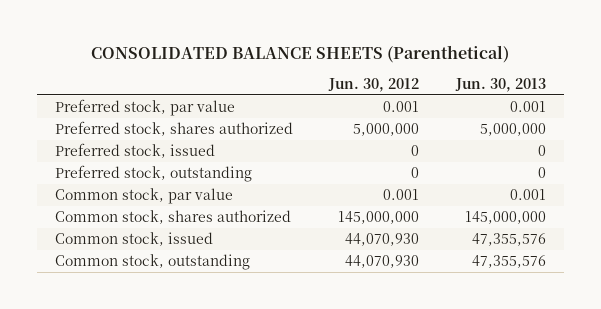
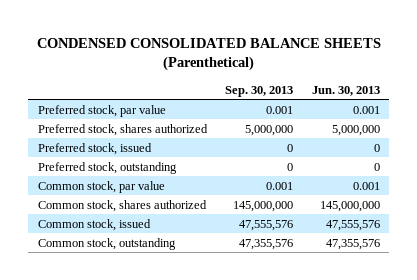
[91,45,510,64] CONSOLIDATED BALANCE SHEETS (Parenthetical) -> [36,37,381,72] CONDENSED CONSOLIDATED BALANCE SHEETS (Parenthetical)
[328,78,420,93] Jun. 30, 2012 -> none
none -> [225,85,294,97] Sep. 30, 2013
[471,233,546,247] 47,355,576 -> [325,219,380,231] 47,555,576

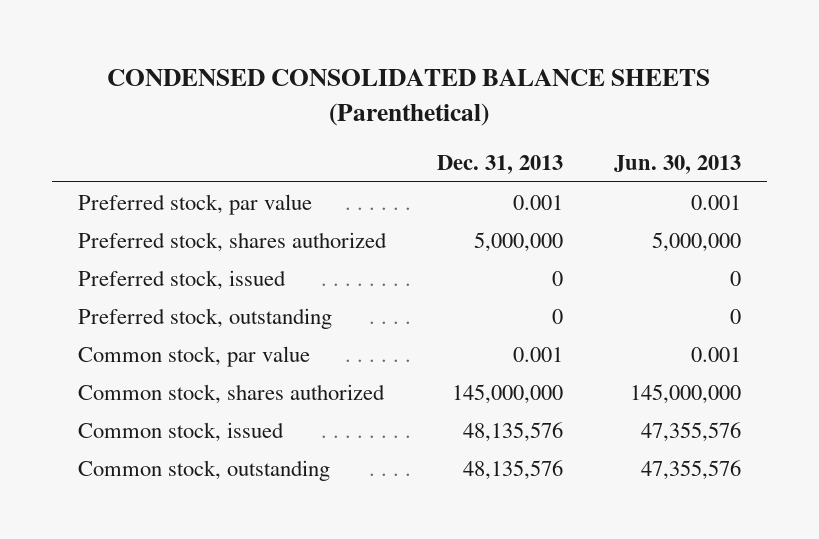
[225,85,294,97] Sep. 30, 2013 -> none
none -> [436,154,563,174] Dec. 31, 2013
[325,219,380,231] 47,555,576 -> [641,421,742,442] 47,355,576

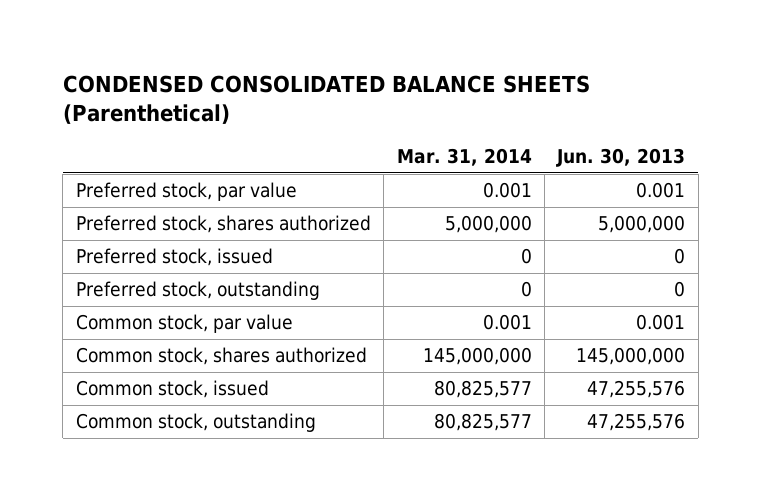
[436,154,563,174] Dec. 31, 2013 -> none
none -> [396,148,532,167] Mar. 31, 2014
[641,421,742,442] 47,355,576 -> [587,380,686,399] 47,255,576
[641,459,742,480] 47,355,576 -> [587,413,686,432] 47,255,576

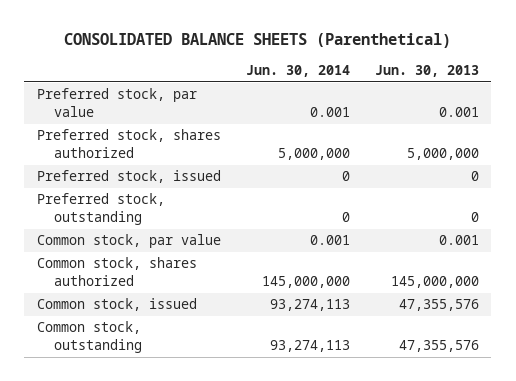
[62,75,590,125] CONDENSED CONSOLIDATED BALANCE SHEETS (Parenthetical) -> [63,33,451,49] CONSOLIDATED BALANCE SHEETS (Parenthetical)
[396,148,532,167] Mar. 31, 2014 -> none
none -> [245,64,350,77] Jun. 30, 2014
[587,380,686,399] 47,255,576 -> [398,299,479,312] 47,355,576
[587,413,686,432] 47,255,576 -> [398,339,479,352] 47,355,576

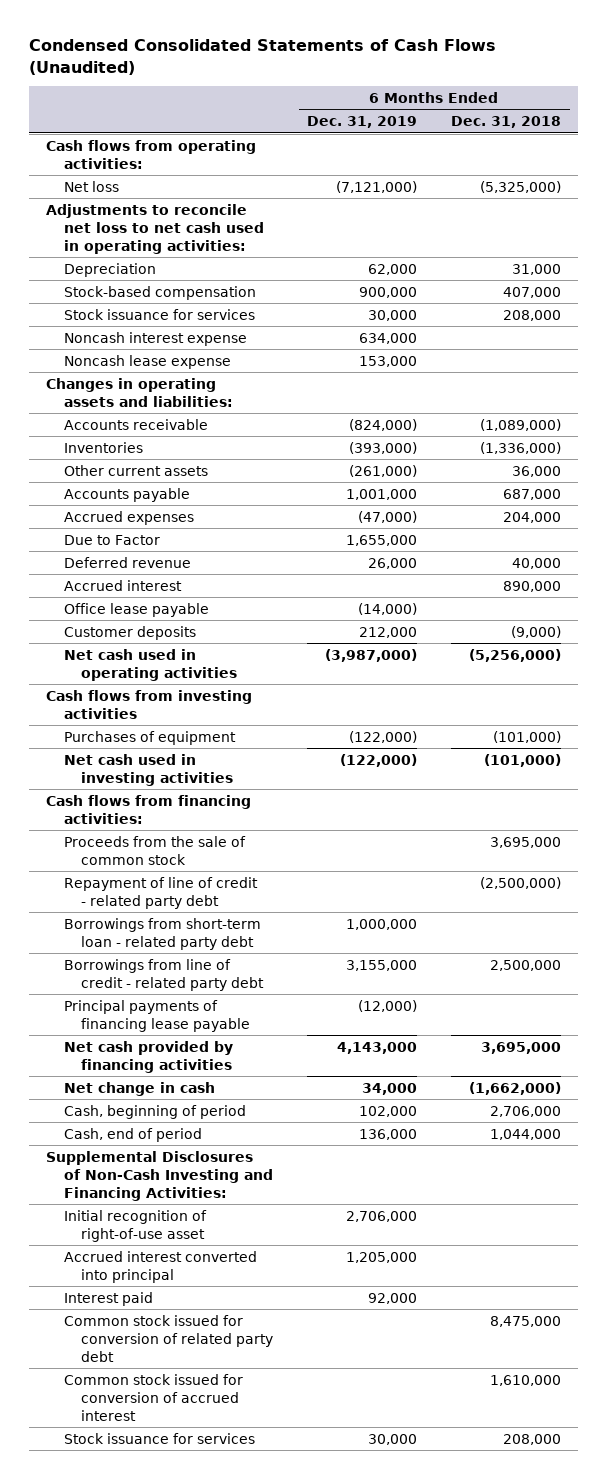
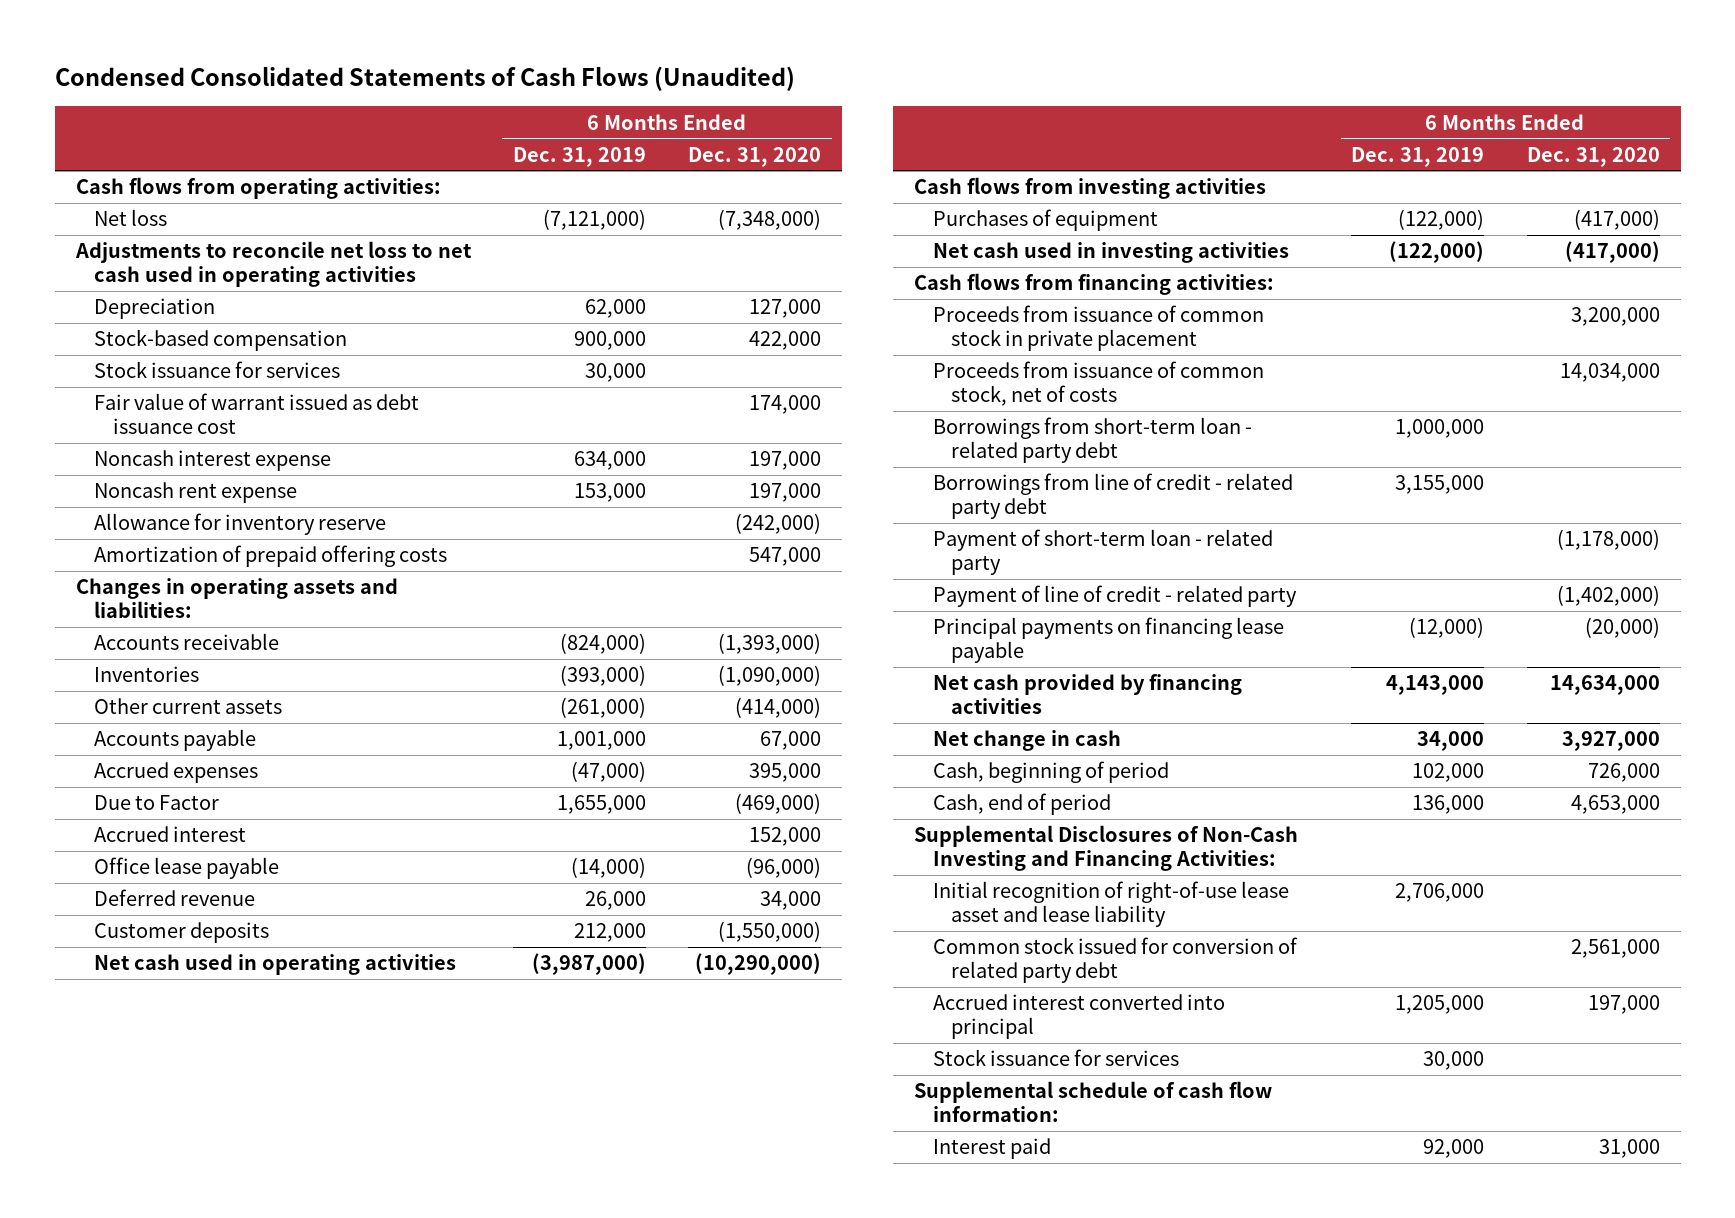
[451,116,562,129] Dec. 31, 2018 -> none
none -> [688,146,822,167] Dec. 31, 2020
[46,203,264,254] Adjustments to reconcile net loss to net cash used in operating activities: -> [74,241,472,288] Adjustments to reconcile net loss to net cash used in operating activities
none -> [94,393,420,435] Fair value of warrant issued as debt issuance cost
[63,354,231,369] Noncash lease expense -> [94,482,298,504] Noncash rent expense
none -> [94,513,387,536] Allowance for inventory reserve
none -> [94,545,448,568] Amortization of prepaid offering costs
[63,556,191,568] Deferred revenue -> [94,889,256,907] Deferred revenue
[63,876,258,909] Repayment of line of credit - related party debt -> none
none -> [932,305,1264,352] Proceeds from issuance of common stock in private placement
[63,835,246,865] Proceeds from the sale of common stock -> [932,361,1264,407] Proceeds from issuance of common stock, net of costs
none -> [932,529,1273,576] Payment of short-term loan - related party
none -> [932,585,1297,608] Payment of line of credit - related party
[63,999,251,1032] Principal payments of financing lease payable -> [932,617,1284,664] Principal payments on financing lease payable
[63,1209,207,1242] Initial recognition of right-of-use asset -> [932,881,1289,928] Initial recognition of right-of-use lease asset and lease liability
[63,1373,243,1421] Common stock issued for conversion of accrued interest -> none
[63,1250,257,1283] Accrued interest converted into principal -> [932,994,1225,1040] Accrued interest converted into principal
none -> [914,1081,1273,1123] Supplemental schedule of cash flow information:
[63,1291,153,1306] Interest paid -> [932,1138,1051,1160] Interest paid

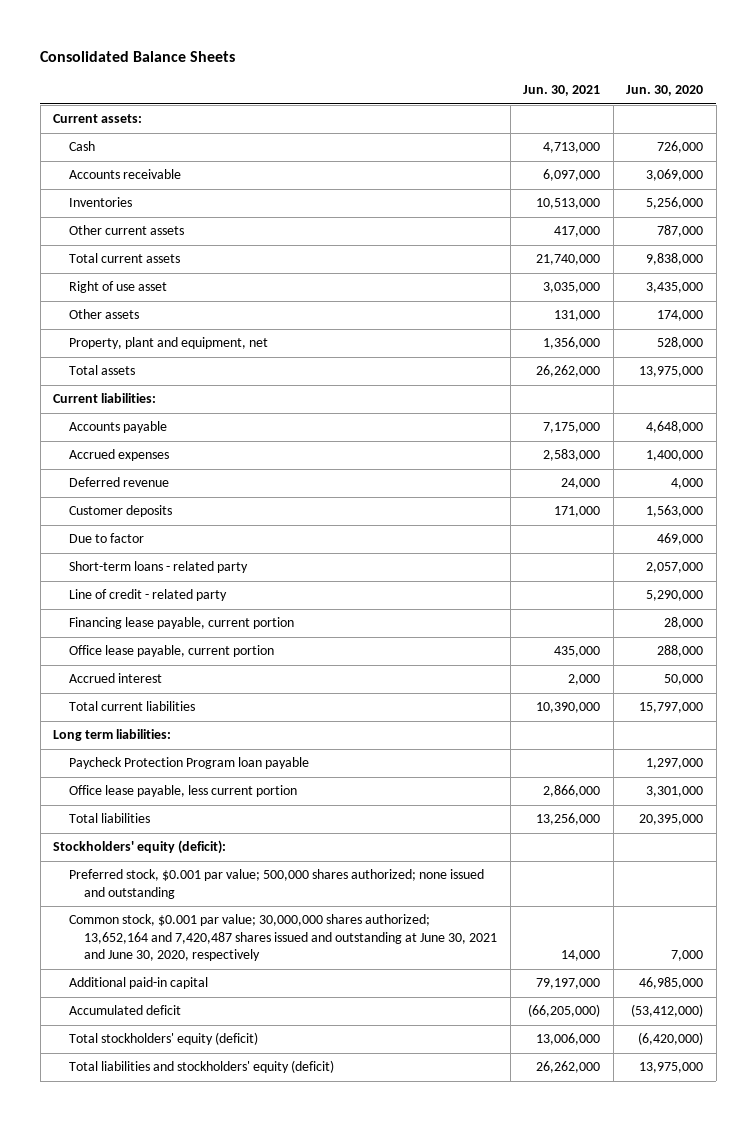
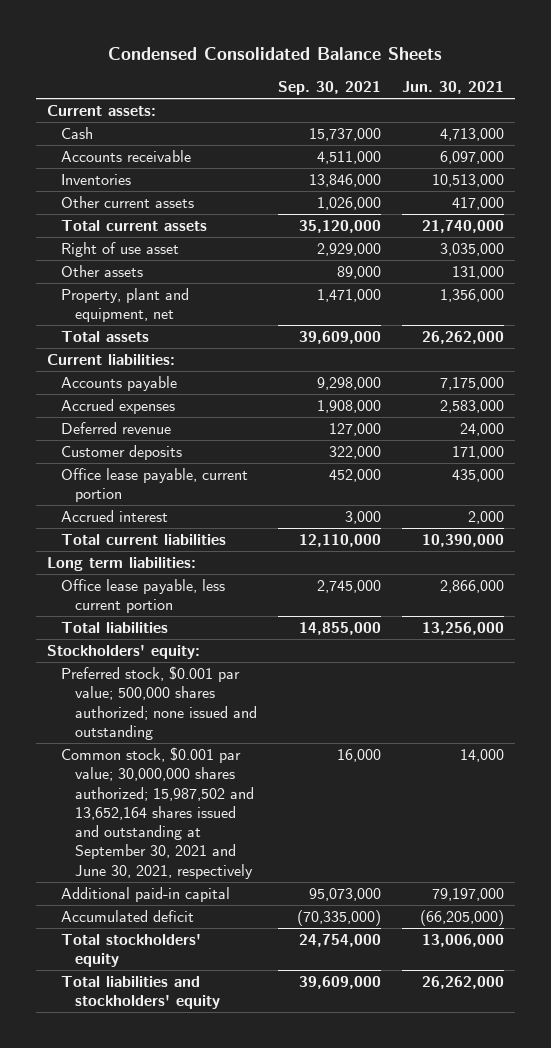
[40,50,236,62] Consolidated Balance Sheets -> [108,46,443,60] Condensed Consolidated Balance Sheets
[626,85,704,97] Jun. 30, 2020 -> none
none -> [277,81,381,96] Sep. 30, 2021
[68,533,144,544] Due to factor -> none
[68,561,248,574] Short-term loans - related party -> none
[68,589,227,602] Line of credit - related party -> none
[68,617,294,630] Financing lease payable, current portion -> none
[68,757,309,770] Paycheck Protection Program loan payable -> none
[53,840,227,855] Stockholders' equity (deficit): -> [46,644,200,659] Stockholders' equity:
[68,914,498,962] Common stock, $0.001 par value; 30,000,000 shares authorized; 13,652,164 and 7,420,487 shares issued and outstanding at June 30, 2021 and June 30, 2020, respectively -> [60,746,254,879] Common stock, $0.001 par value; 30,000,000 shares authorized; 15,987,502 and 13,652,164 shares issued and outstanding at September 30, 2021 and June 30, 2021, respectively
[68,1032,258,1046] Total stockholders' equity (deficit) -> [60,933,201,968] Total stockholders' equity
[68,1060,334,1074] Total liabilities and stockholders' equity (deficit) -> [60,975,220,1010] Total liabilities and stockholders' equity

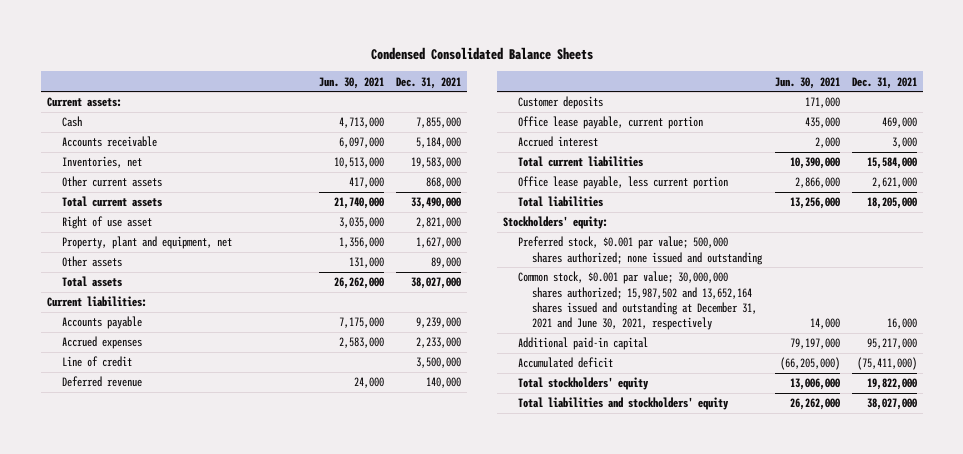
[277,81,381,96] Sep. 30, 2021 -> none
none -> [395,76,461,89] Dec. 31, 2021
[60,173,131,185] Inventories -> [61,156,142,169] Inventories, net
[60,264,143,277] Other assets -> [61,256,122,268] Other assets
none -> [61,356,132,368] Line of credit
[46,556,196,571] Long term liabilities: -> none
[60,746,254,879] Common stock, $0.001 par value; 30,000,000 shares authorized; 15,987,502 and 13,652,164 shares issued and outstanding at September 30, 2021 and June 30, 2021, respectively -> [517,271,758,331] Common stock, $0.001 par value; 30,000,000 shares authorized; 15,987,502 and 13,652,164 shares issued and outstanding at December 31, 2021 and June 30, 2021, respectively

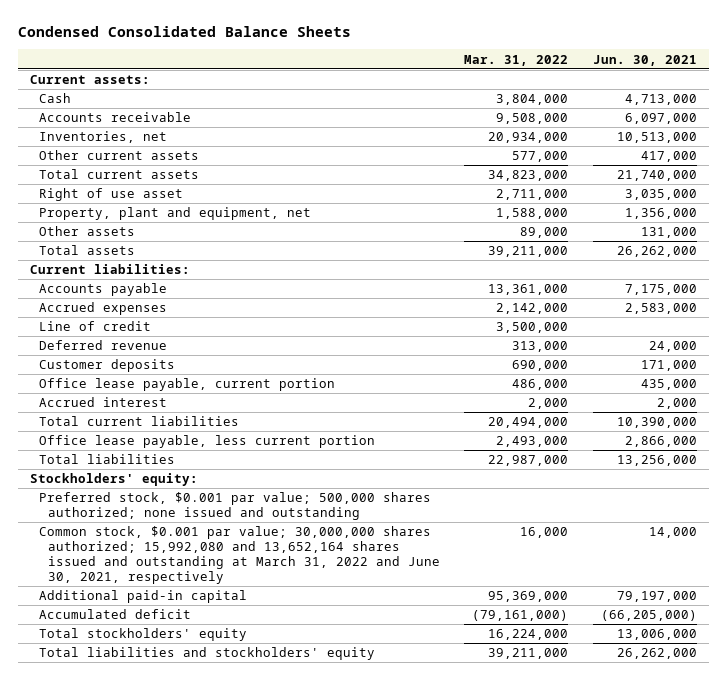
[395,76,461,89] Dec. 31, 2021 -> none
none -> [464,54,569,66] Mar. 31, 2022
[517,271,758,331] Common stock, $0.001 par value; 30,000,000 shares authorized; 15,987,502 and 13,652,164 shares issued and outstanding at December 31, 2021 and June 30, 2021, respectively -> [38,526,440,584] Common stock, $0.001 par value; 30,000,000 shares authorized; 15,992,080 and 13,652,164 shares issued and outstanding at March 31, 2022 and June 30, 2021, respectively

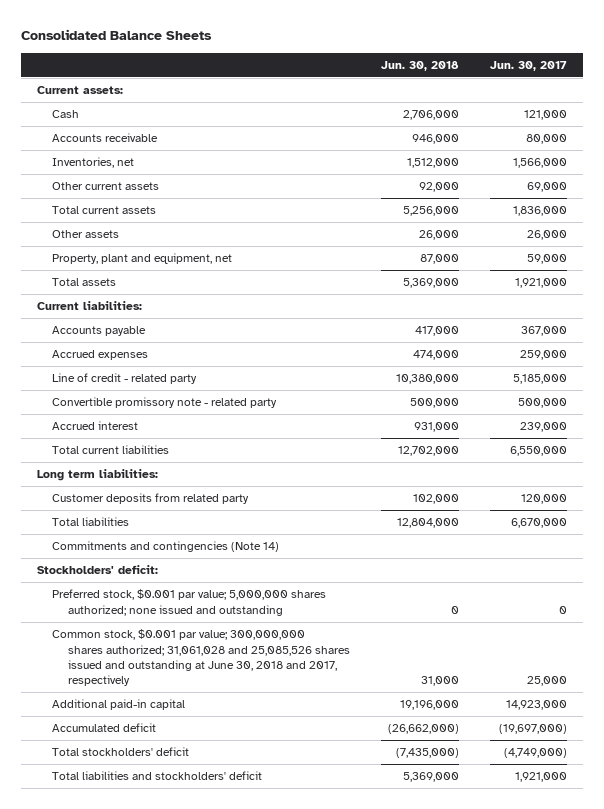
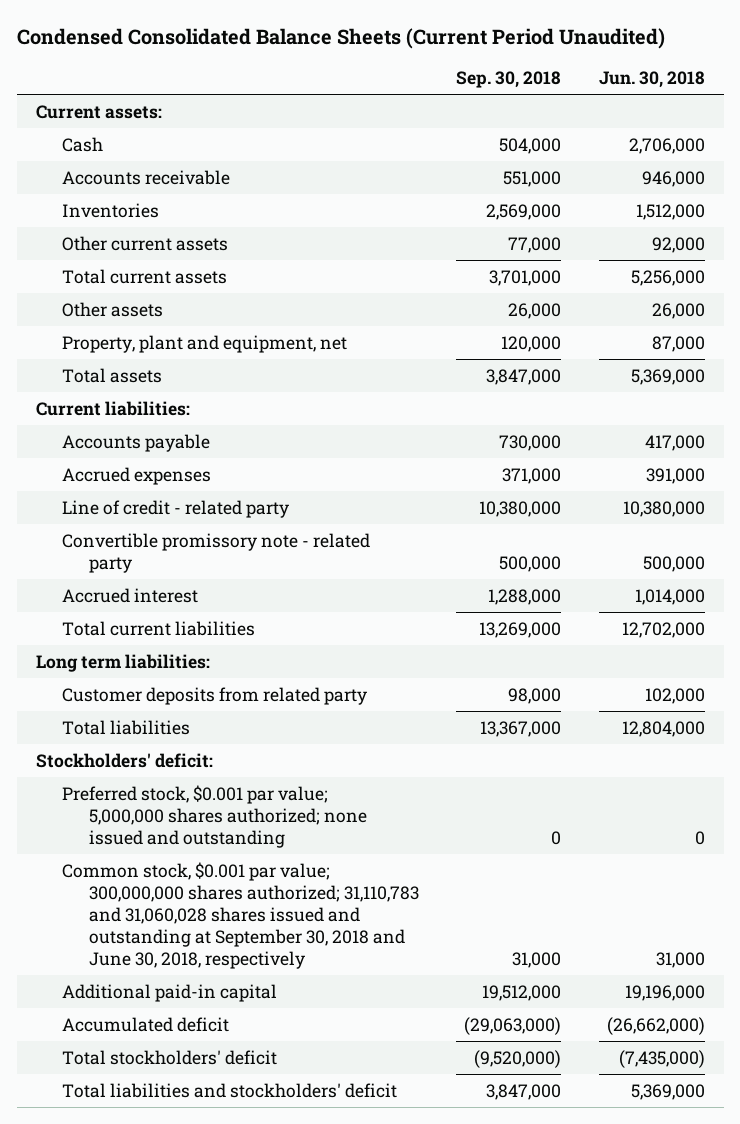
[21,29,213,41] Consolidated Balance Sheets -> [16,27,665,49] Condensed Consolidated Balance Sheets (Current Period Unaudited)
[490,60,568,71] Jun. 30, 2017 -> none
none -> [456,70,562,88] Sep. 30, 2018
[52,157,135,169] Inventories, net -> [62,202,160,218] Inventories
[413,350,460,361] 474,000 -> [645,467,705,484] 391,000
[414,422,460,433] 931,000 -> [634,588,705,605] 1,014,000
[52,541,280,553] Commitments and contingencies (Note 14) -> none
[52,629,350,686] Common stock, $0.001 par value; 300,000,000 shares authorized; 31,061,028 and 25,085,526 shares issued and outstanding at June 30, 2018 and 2017, respectively -> [62,861,419,970] Common stock, $0.001 par value; 300,000,000 shares authorized; 31,110,783 and 31,060,028 shares issued and outstanding at September 30, 2018 and June 30, 2018, respectively

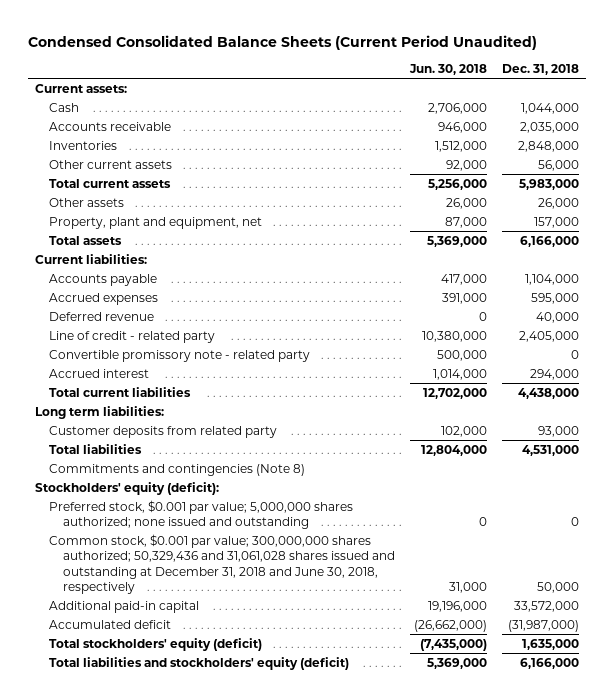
[456,70,562,88] Sep. 30, 2018 -> none
none -> [501,63,579,75] Dec. 31, 2018
none -> [49,311,155,321] Deferred revenue
none -> [49,463,306,476] Commitments and contingencies (Note 8)
[35,752,213,768] Stockholders' deficit: -> [35,481,220,495] Stockholders' equity (deficit):
[62,861,419,970] Common stock, $0.001 par value; 300,000,000 shares authorized; 31,110,783 and 31,060,028 shares issued and outstanding at September 30, 2018 and June 30, 2018, respectively -> [49,533,395,594] Common stock, $0.001 par value; 300,000,000 shares authorized; 50,329,436 and 31,061,028 shares issued and outstanding at December 31, 2018 and June 30, 2018, respectively
[62,1049,278,1065] Total stockholders' deficit -> [49,637,263,651] Total stockholders' equity (deficit)
[62,1082,398,1098] Total liabilities and stockholders' deficit -> [49,656,350,670] Total liabilities and stockholders' equity (deficit)

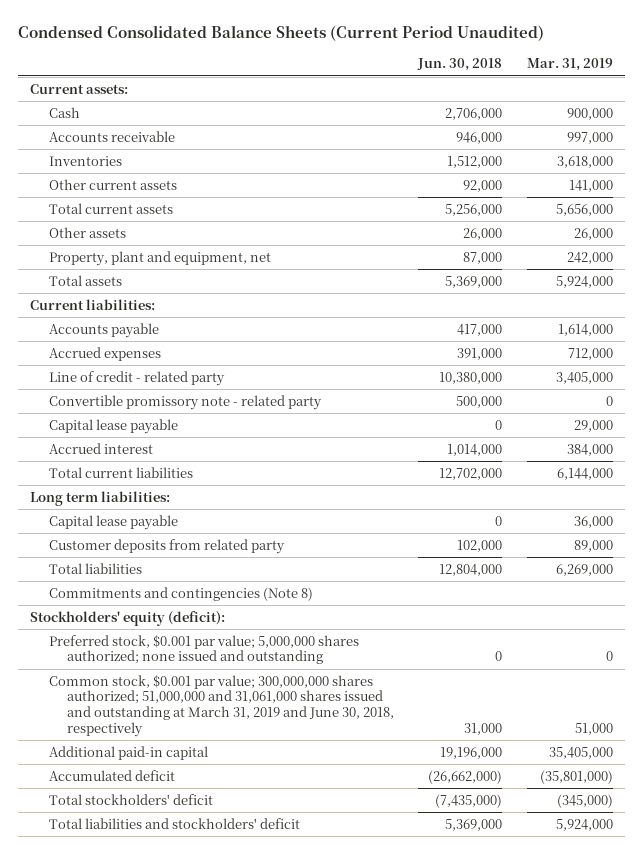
[501,63,579,75] Dec. 31, 2018 -> none
none -> [526,58,613,72] Mar. 31, 2019
[49,311,155,321] Deferred revenue -> none
none -> [48,418,178,434] Capital lease payable
none -> [48,514,178,530] Capital lease payable
[49,533,395,594] Common stock, $0.001 par value; 300,000,000 shares authorized; 50,329,436 and 31,061,028 shares issued and outstanding at December 31, 2018 and June 30, 2018, respectively -> [48,674,394,737] Common stock, $0.001 par value; 300,000,000 shares authorized; 51,000,000 and 31,061,000 shares issued and outstanding at March 31, 2019 and June 30, 2018, respectively
[49,637,263,651] Total stockholders' equity (deficit) -> [48,793,213,805] Total stockholders' deficit
[49,656,350,670] Total liabilities and stockholders' equity (deficit) -> [48,817,300,829] Total liabilities and stockholders' deficit

